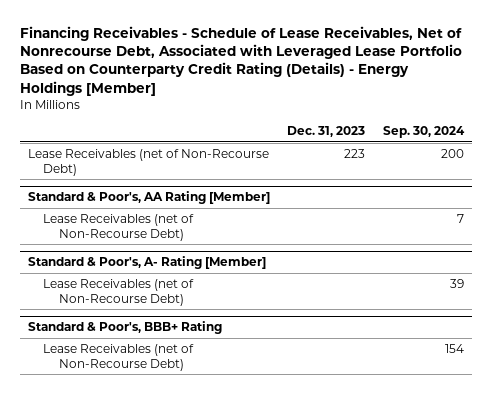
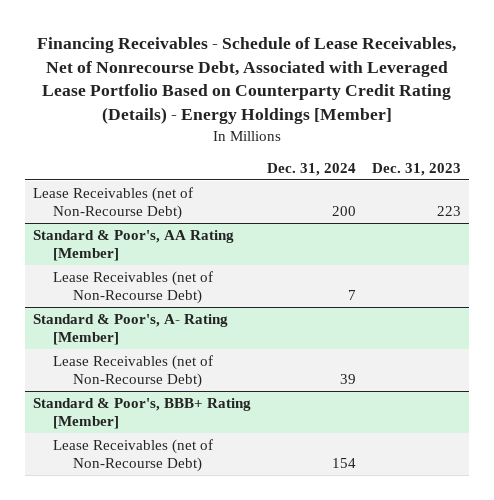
[382,126,465,139] Sep. 30, 2024 -> none
none -> [267,162,357,176] Dec. 31, 2024
[28,321,223,335] Standard & Poor's, BBB+ Rating -> [33,397,252,429] Standard & Poor's, BBB+ Rating [Member]

